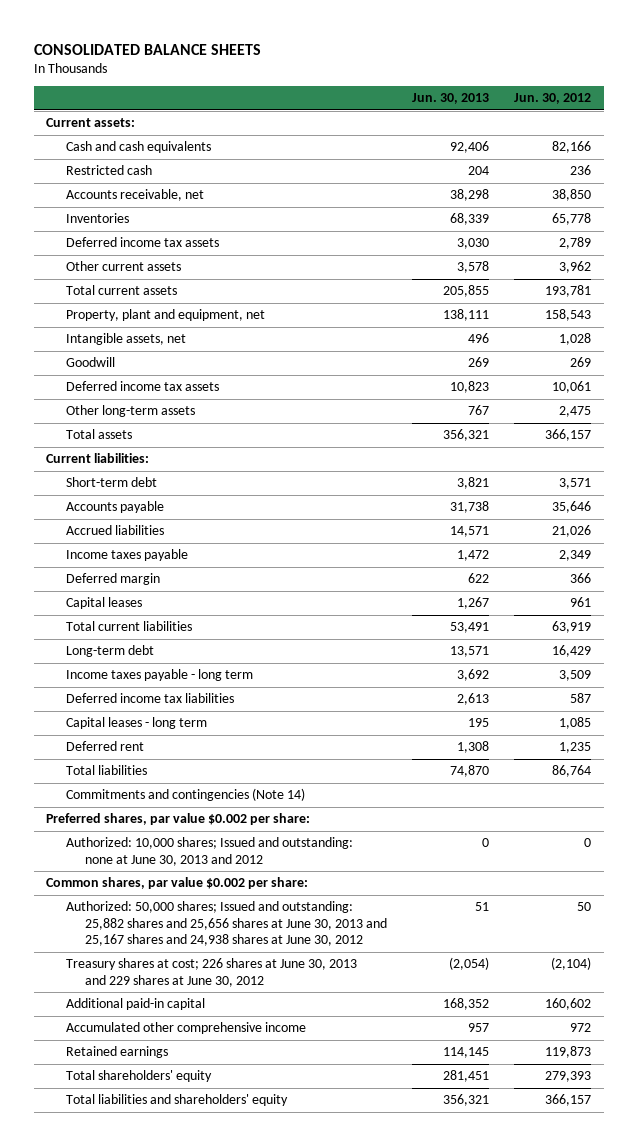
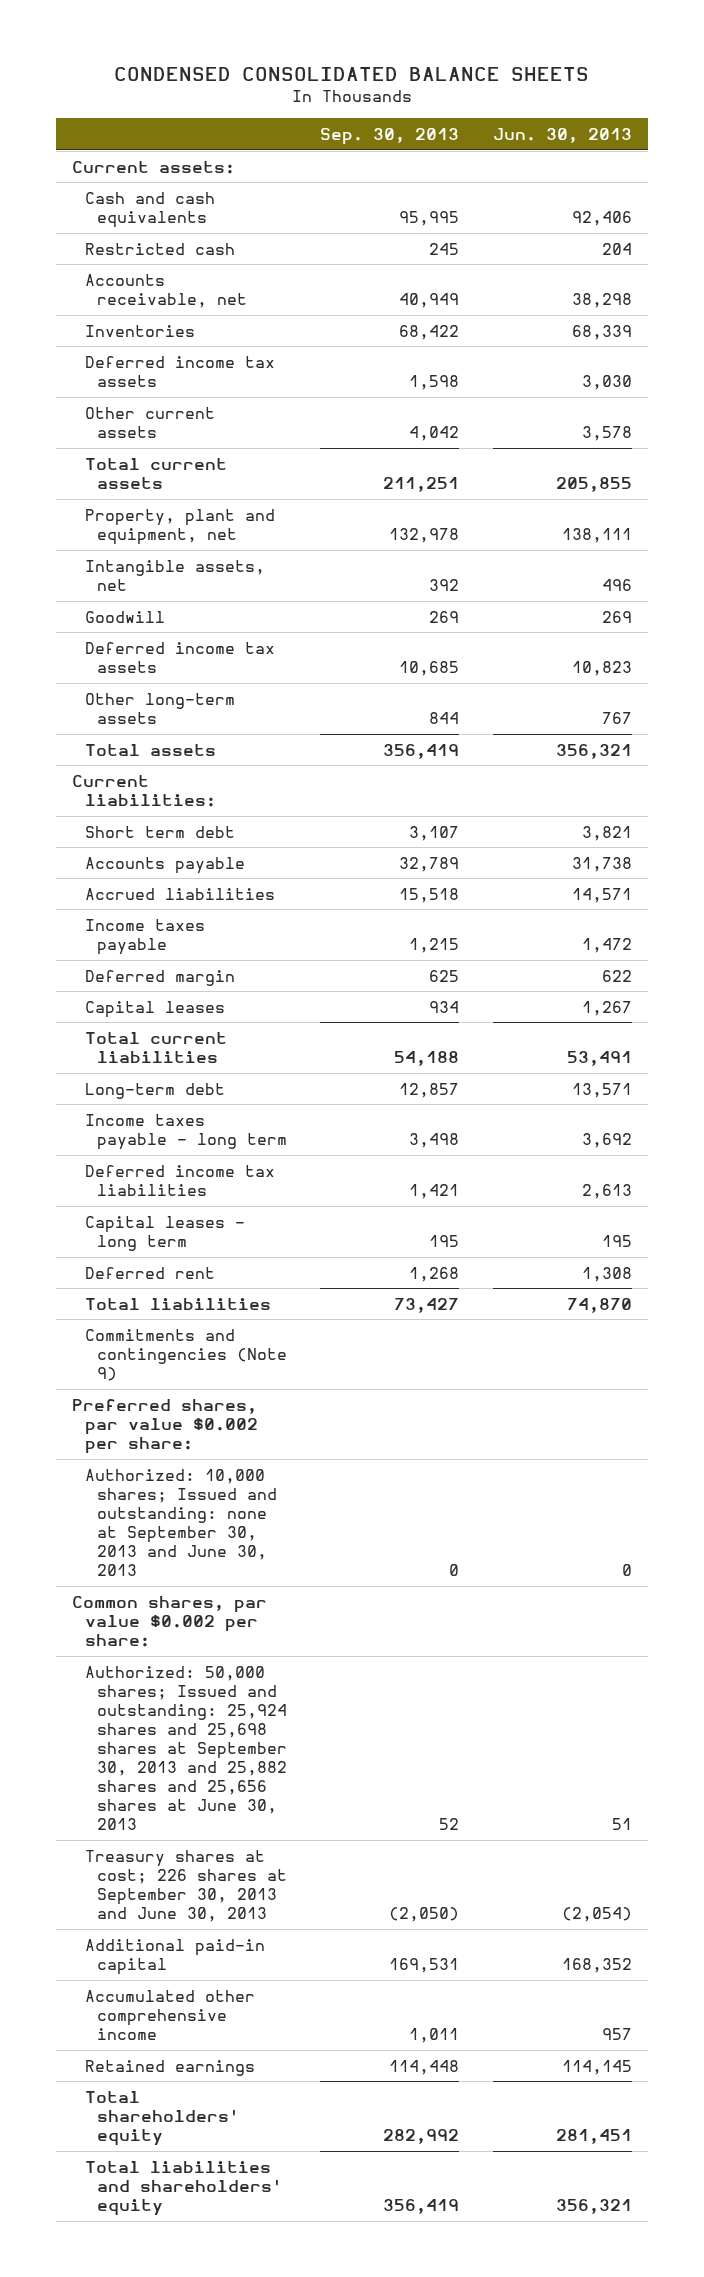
[33,43,261,55] CONSOLIDATED BALANCE SHEETS -> [113,66,589,81] CONDENSED CONSOLIDATED BALANCE SHEETS
[514,93,592,105] Jun. 30, 2012 -> none
none -> [320,127,460,145] Sep. 30, 2013
[65,477,157,488] Short-term debt -> [84,825,235,838] Short term debt
[65,788,305,802] Commitments and contingencies (Note 14) -> [84,1328,288,1381] Commitments and contingencies (Note 9)
[65,837,353,866] Authorized: 10,000 shares; Issued and outstanding: none at June 30, 2013 and 2012 -> [84,1468,278,1577] Authorized: 10,000 shares; Issued and outstanding: none at September 30, 2013 and June 30, 2013
[65,901,387,947] Authorized: 50,000 shares; Issued and outstanding: 25,882 shares and 25,656 shares at June 30, 2013 and 25,167 shares and 24,938 shares at June 30, 2012 -> [84,1665,288,1831] Authorized: 50,000 shares; Issued and outstanding: 25,924 shares and 25,698 shares at September 30, 2013 and 25,882 shares and 25,656 shares at June 30, 2013
[65,958,357,987] Treasury shares at cost; 226 shares at June 30, 2013 and 229 shares at June 30, 2012 -> [84,1849,288,1923] Treasury shares at cost; 226 shares at September 30, 2013 and June 30, 2013

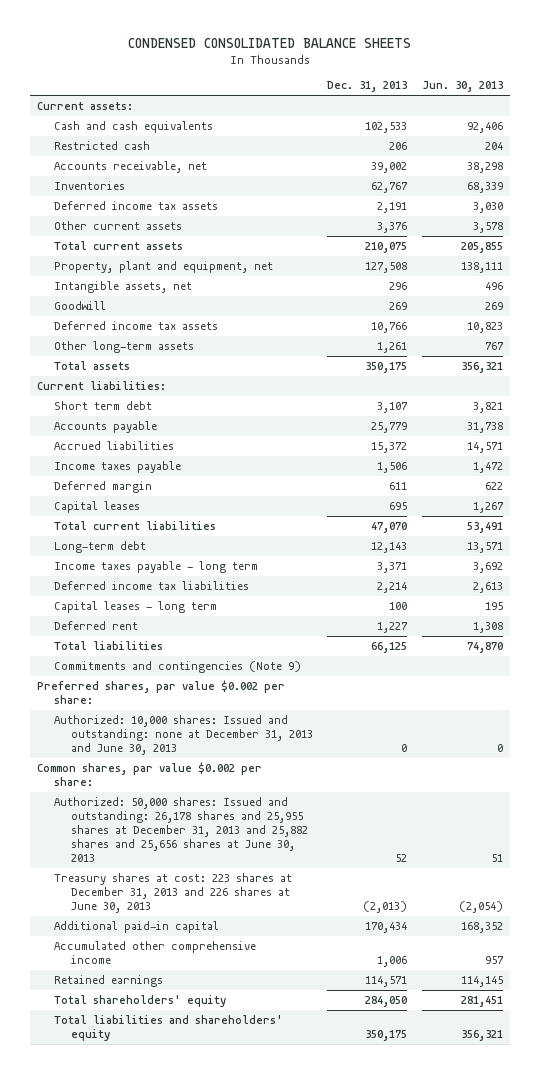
[320,127,460,145] Sep. 30, 2013 -> none
none -> [327,81,408,93] Dec. 31, 2013
[84,1468,278,1577] Authorized: 10,000 shares; Issued and outstanding: none at September 30, 2013 and June 30, 2013 -> [54,714,313,756] Authorized: 10,000 shares: Issued and outstanding: none at December 31, 2013 and June 30, 2013
[84,1665,288,1831] Authorized: 50,000 shares; Issued and outstanding: 25,924 shares and 25,698 shares at September 30, 2013 and 25,882 shares and 25,656 shares at June 30, 2013 -> [54,796,308,863] Authorized: 50,000 shares: Issued and outstanding: 26,178 shares and 25,955 shares at December 31, 2013 and 25,882 shares and 25,656 shares at June 30, 2013
[84,1849,288,1923] Treasury shares at cost; 226 shares at September 30, 2013 and June 30, 2013 -> [54,872,293,914] Treasury shares at cost: 223 shares at December 31, 2013 and 226 shares at June 30, 2013

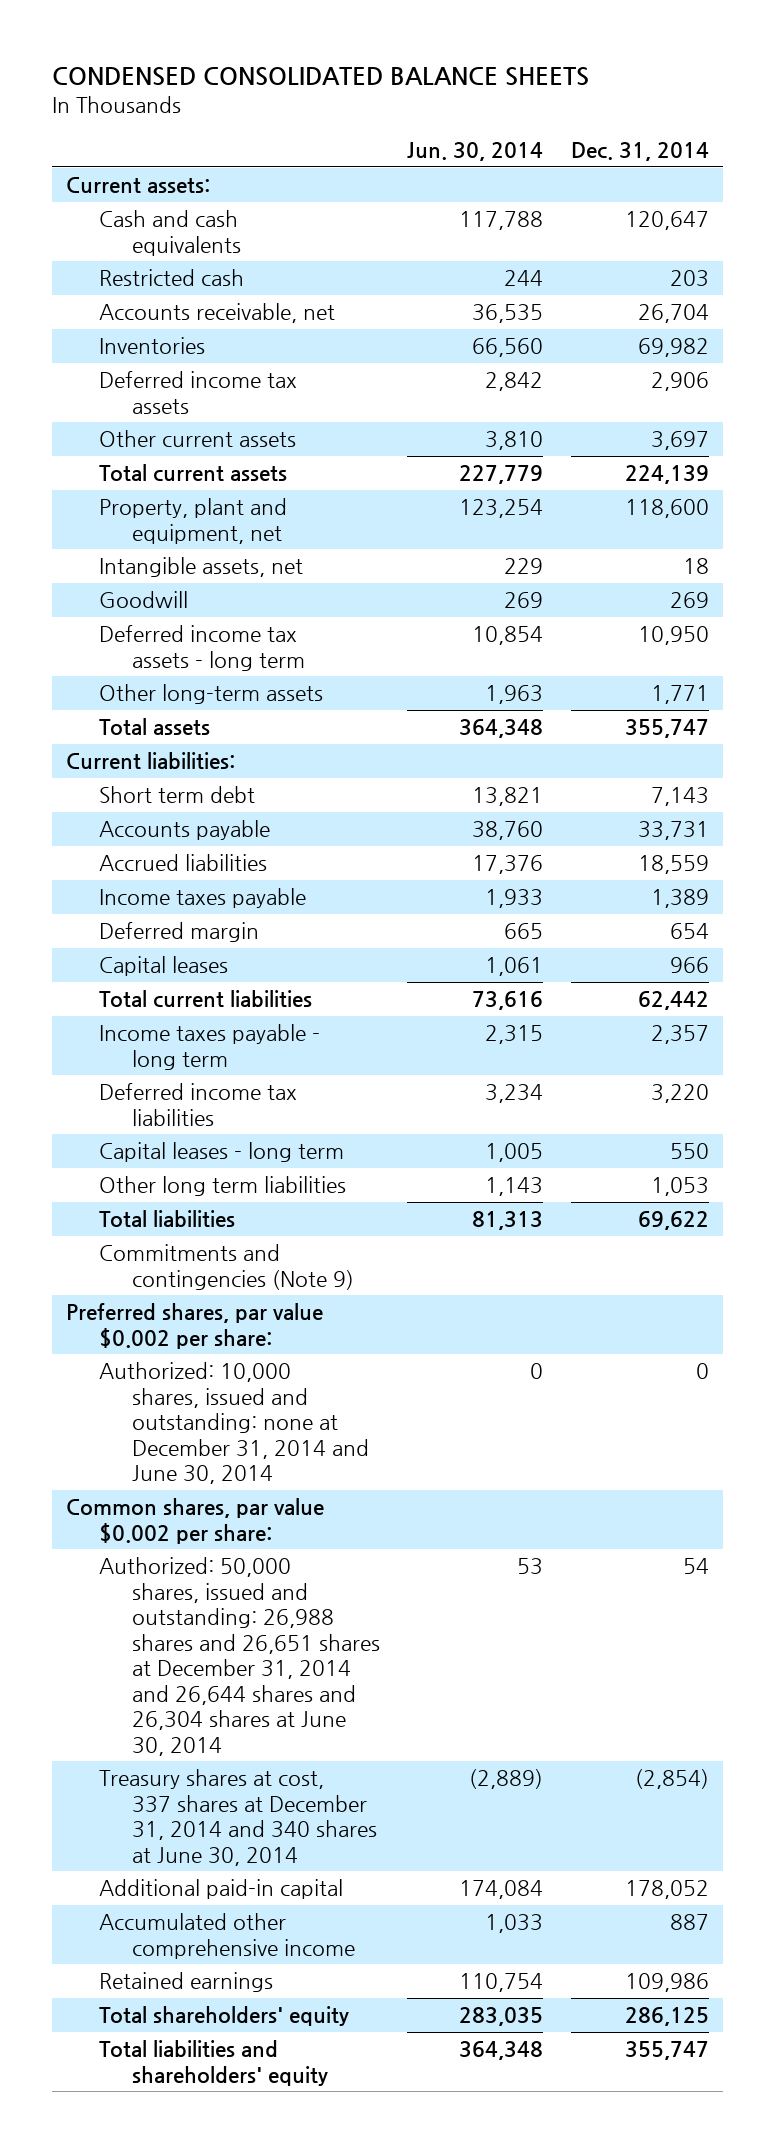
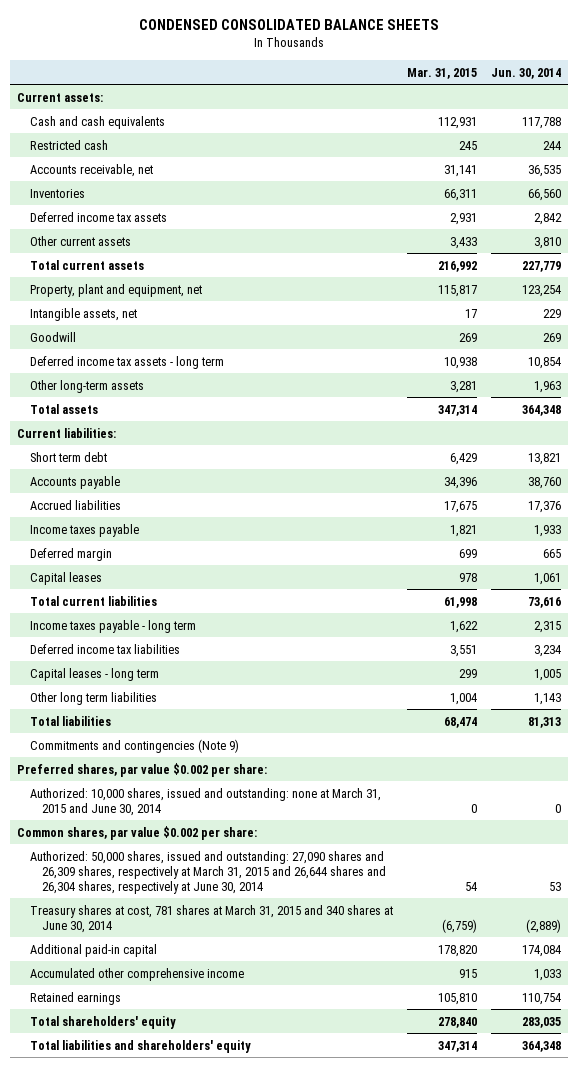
[571,142,710,162] Dec. 31, 2014 -> none
none -> [406,67,477,79] Mar. 31, 2015
[98,1362,369,1485] Authorized: 10,000 shares, issued and outstanding: none at December 31, 2014 and June 30, 2014 -> [29,787,381,816] Authorized: 10,000 shares, issued and outstanding: none at March 31, 2015 and June 30, 2014
[98,1557,380,1756] Authorized: 50,000 shares, issued and outstanding: 26,988 shares and 26,651 shares at December 31, 2014 and 26,644 shares and 26,304 shares at June 30, 2014 -> [29,850,386,894] Authorized: 50,000 shares, issued and outstanding: 27,090 shares and 26,309 shares, respectively at March 31, 2015 and 26,644 shares and 26,304 shares, respectively at June 30, 2014
[98,1769,377,1866] Treasury shares at cost, 337 shares at December 31, 2014 and 340 shares at June 30, 2014 -> [29,904,393,933] Treasury shares at cost, 781 shares at March 31, 2015 and 340 shares at June 30, 2014

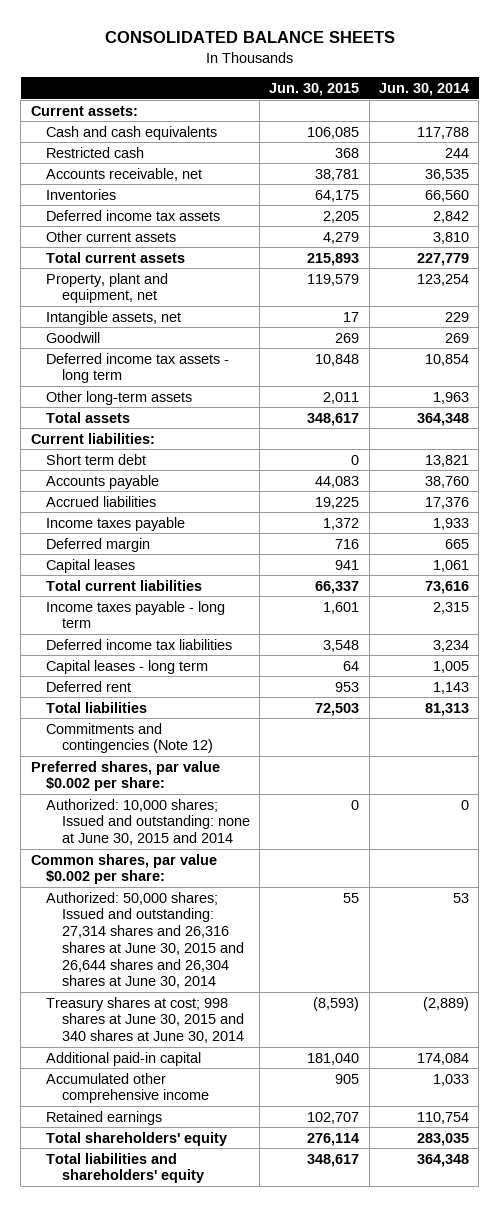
[139,19,440,31] CONDENSED CONSOLIDATED BALANCE SHEETS -> [104,31,395,44] CONSOLIDATED BALANCE SHEETS
[406,67,477,79] Mar. 31, 2015 -> none
none -> [269,82,360,96] Jun. 30, 2015
[29,691,157,705] Other long term liabilities -> [46,680,132,692] Deferred rent
[29,738,239,753] Commitments and contingencies (Note 9) -> [46,722,213,754] Commitments and contingencies (Note 12)
[29,787,381,816] Authorized: 10,000 shares, issued and outstanding: none at March 31, 2015 and June 30, 2014 -> [46,798,250,846] Authorized: 10,000 shares; Issued and outstanding: none at June 30, 2015 and 2014
[29,850,386,894] Authorized: 50,000 shares, issued and outstanding: 27,090 shares and 26,309 shares, respectively at March 31, 2015 and 26,644 shares and 26,304 shares, respectively at June 30, 2014 -> [46,891,244,989] Authorized: 50,000 shares; Issued and outstanding: 27,314 shares and 26,316 shares at June 30, 2015 and 26,644 shares and 26,304 shares at June 30, 2014
[29,904,393,933] Treasury shares at cost, 781 shares at March 31, 2015 and 340 shares at June 30, 2014 -> [46,996,244,1044] Treasury shares at cost; 998 shares at June 30, 2015 and 340 shares at June 30, 2014

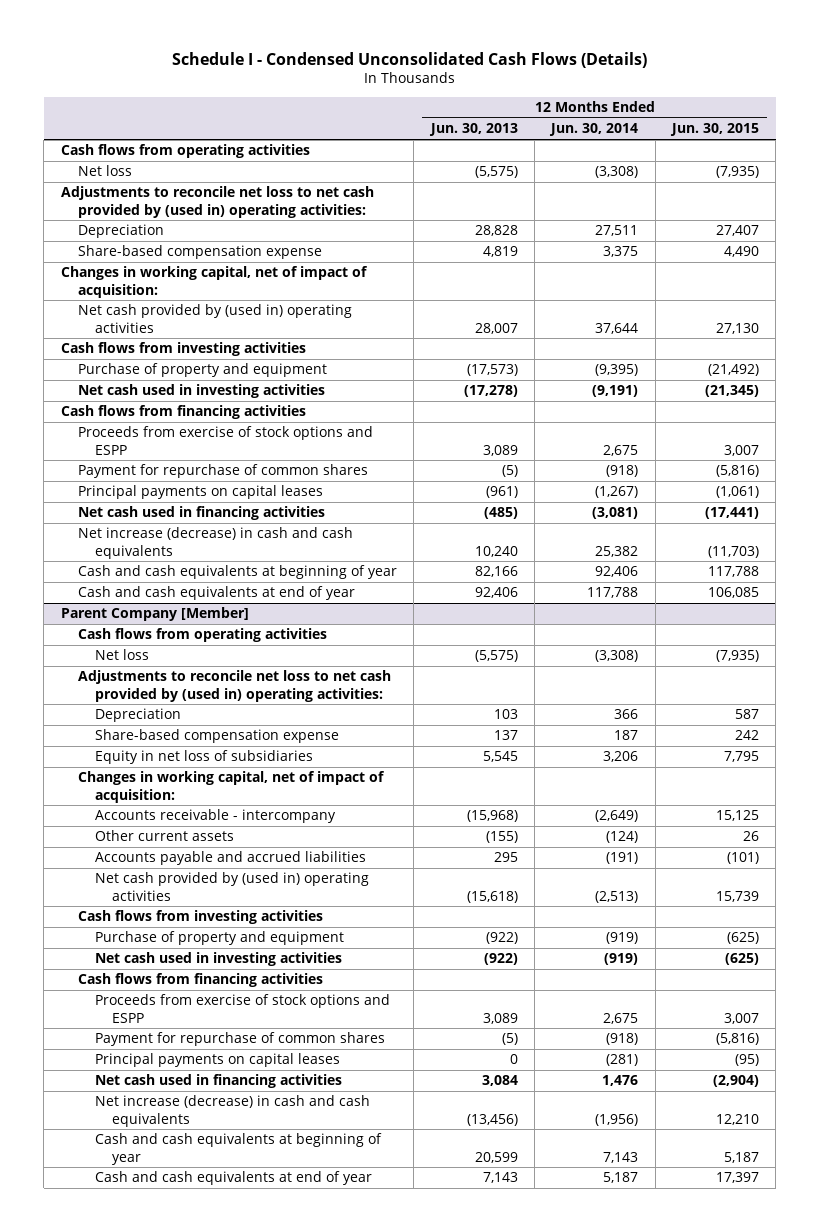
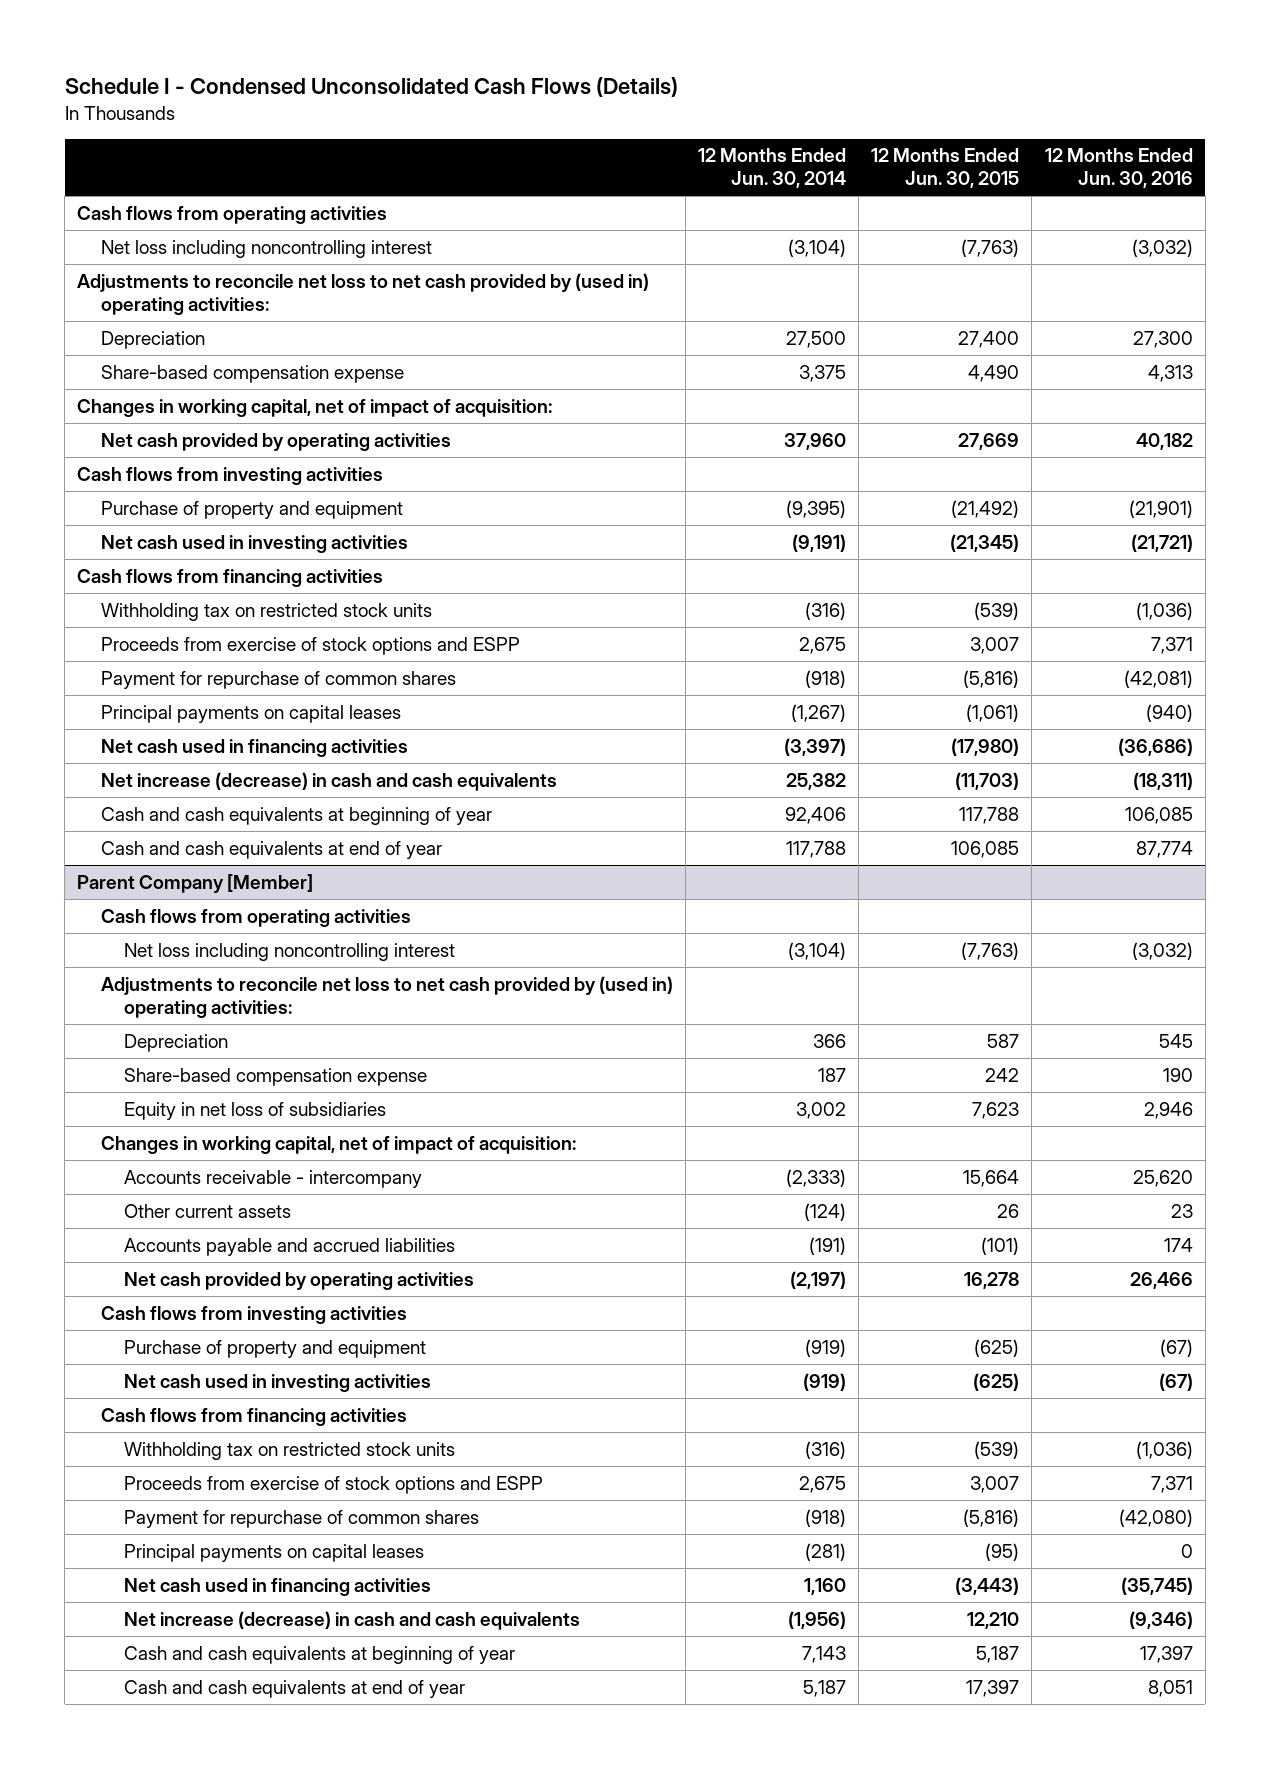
[428,123,518,137] Jun. 30, 2013 -> none
none -> [1044,148,1193,189] 12 Months Ended Jun. 30, 2016
[77,165,132,177] Net loss -> none
none -> [100,239,432,258] Net loss including noncontrolling interest
[595,225,639,237] 27,511 -> [785,330,846,348] 27,500
[716,225,760,237] 27,407 -> [958,330,1020,348] 27,400
[77,304,352,333] Net cash provided by (used in) operating activities -> [100,432,451,451] Net cash provided by operating activities
[595,322,639,334] 37,644 -> [783,432,846,450] 37,960
[716,322,760,334] 27,130 -> [958,432,1020,450] 27,669
none -> [100,602,432,621] Withholding tax on restricted stock units
[592,507,639,520] (3,081) -> [783,737,846,756] (3,397)
[705,507,760,520] (17,441) -> [951,737,1020,756] (17,980)
[95,649,150,661] Net loss -> none
none -> [123,942,455,961] Net loss including noncontrolling interest
[603,751,639,763] 3,206 -> [795,1101,846,1119] 3,002
[724,751,760,763] 7,795 -> [972,1101,1020,1119] 7,623
[595,810,639,823] (2,649) -> [785,1168,846,1187] (2,333)
[716,810,760,822] 15,125 -> [963,1169,1020,1187] 15,664
[95,872,370,901] Net cash provided by (used in) operating activities -> [123,1271,474,1290] Net cash provided by operating activities
[595,890,639,903] (2,513) -> [789,1270,846,1289] (2,197)
[716,890,760,902] 15,739 -> [964,1271,1020,1289] 16,278
none -> [123,1441,455,1460] Withholding tax on restricted stock units
[602,1075,639,1087] 1,476 -> [803,1577,846,1595] 1,160
[713,1075,760,1088] (2,904) -> [955,1576,1020,1595] (3,443)

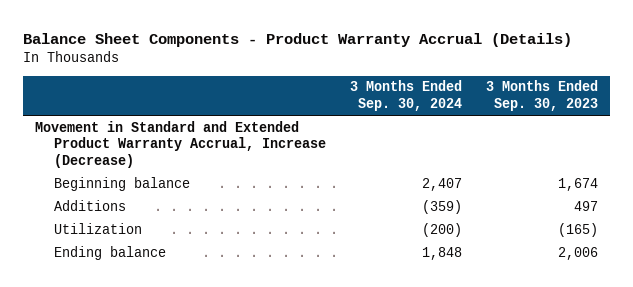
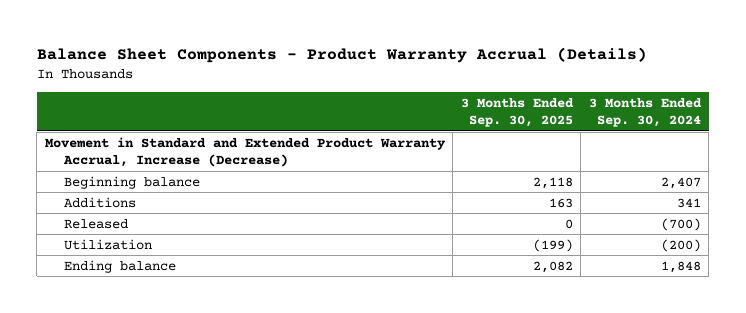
[486,80,599,111] 3 Months Ended Sep. 30, 2023 -> none
none -> [460,97,574,128] 3 Months Ended Sep. 30, 2025
[422,199,463,214] (359) -> [676,197,701,208] 341
none -> [64,218,129,229] Released

